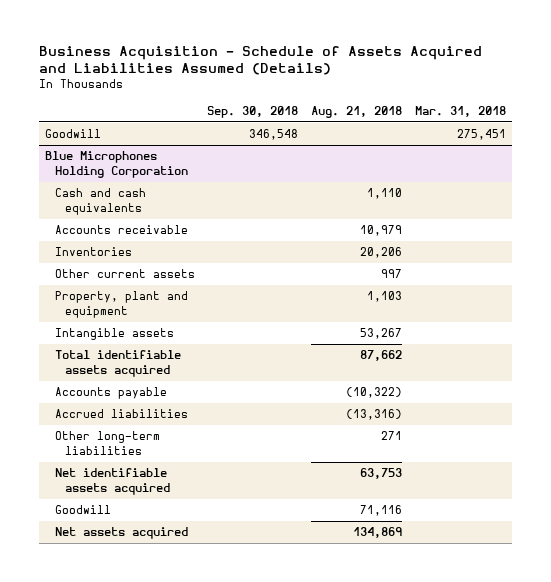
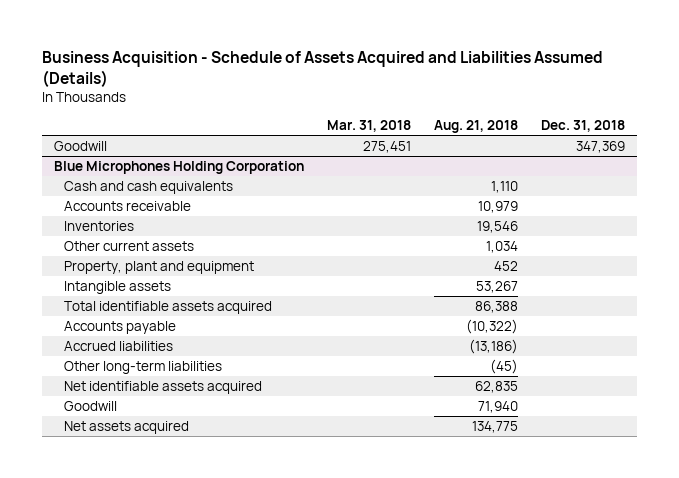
[207,105,299,118] Sep. 30, 2018 -> none
none -> [541,120,626,133] Dec. 31, 2018
[360,247,403,259] 20,206 -> [477,220,519,233] 19,546
[381,269,403,279] 997 -> [486,240,519,253] 1,034
[367,291,403,303] 1,103 -> [494,260,519,271] 452
[360,350,403,362] 87,662 -> [475,300,519,313] 86,388
[346,409,403,421] (13,316) -> [469,338,519,354] (13,186)
[381,431,403,441] 271 -> [490,358,519,374] (45)
[360,468,403,480] 63,753 -> [475,380,519,393] 62,835
[360,505,403,517] 71,116 -> [478,400,519,413] 71,940
[353,527,403,539] 134,869 -> [472,420,519,433] 134,775

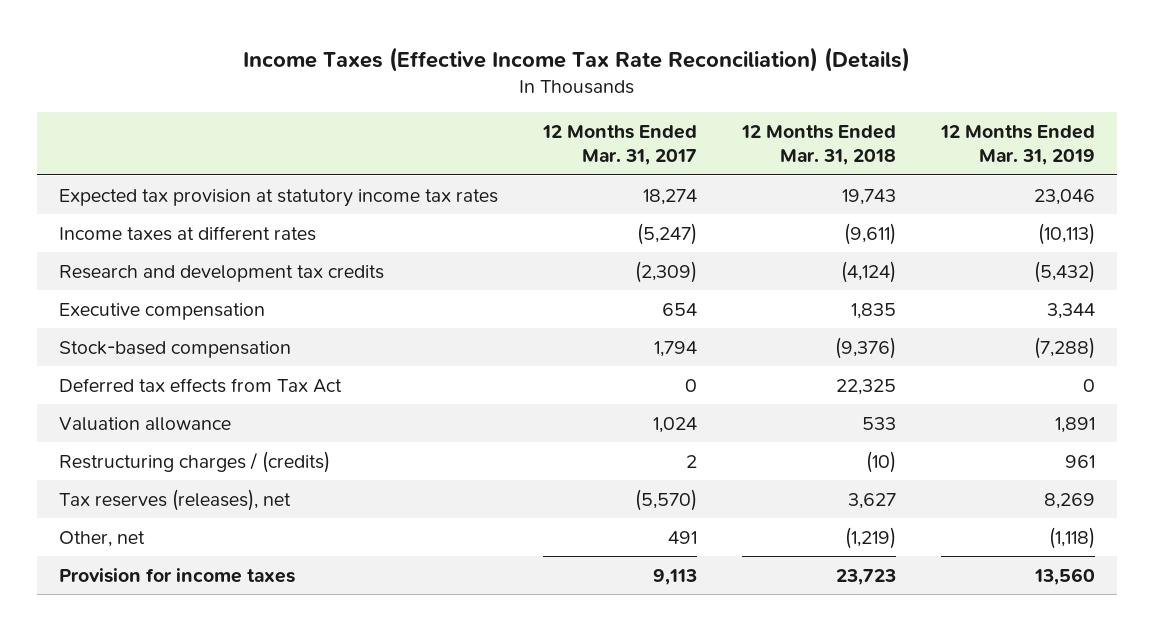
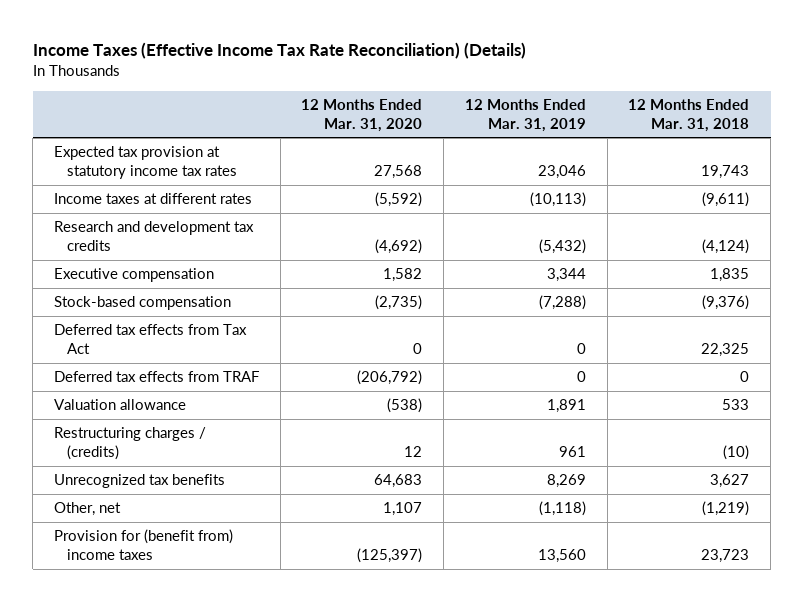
[542,124,698,166] 12 Months Ended Mar. 31, 2017 -> none
none -> [301,98,423,132] 12 Months Ended Mar. 31, 2020
none -> [53,371,259,383] Deferred tax effects from TRAF
[59,488,292,511] Tax reserves (releases), net -> [53,474,225,489] Unrecognized tax benefits
[59,567,296,583] Provision for income taxes -> [53,529,233,561] Provision for (benefit from) income taxes

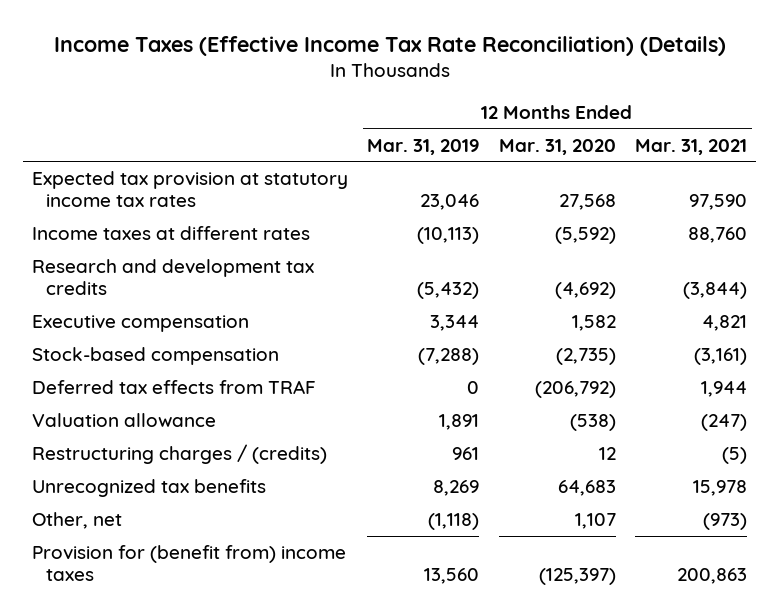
[628,98,750,132] 12 Months Ended Mar. 31, 2018 -> none
none -> [634,138,747,155] Mar. 31, 2021
[53,324,247,355] Deferred tax effects from Tax Act -> none

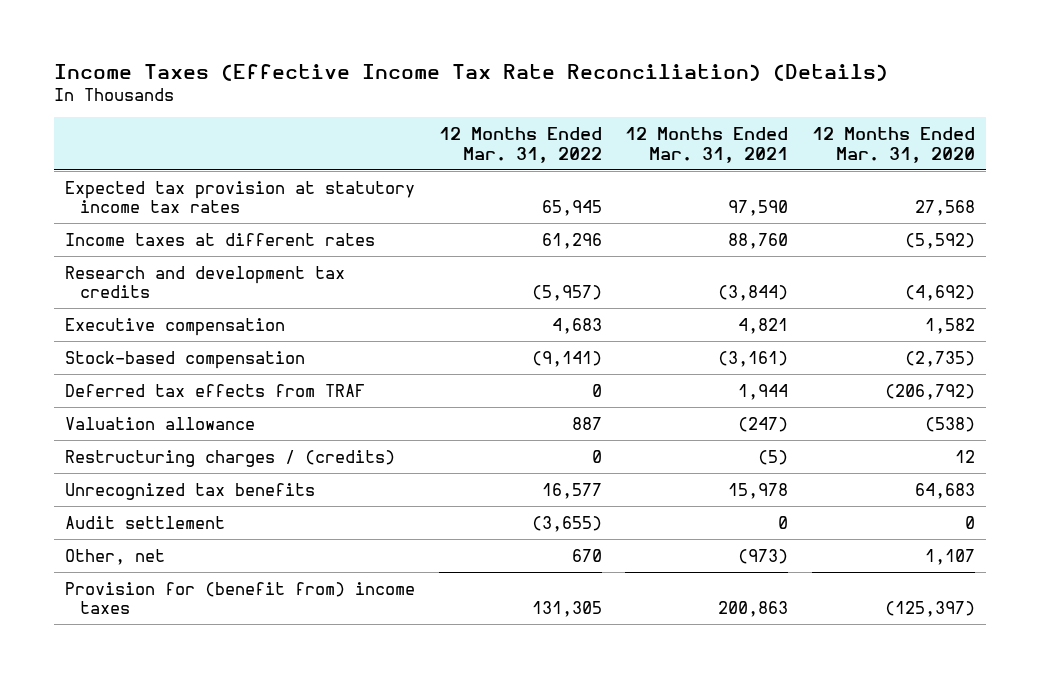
[367,138,480,155] Mar. 31, 2019 -> none
none -> [438,126,602,163] 12 Months Ended Mar. 31, 2022
none -> [65,515,226,529] Audit settlement

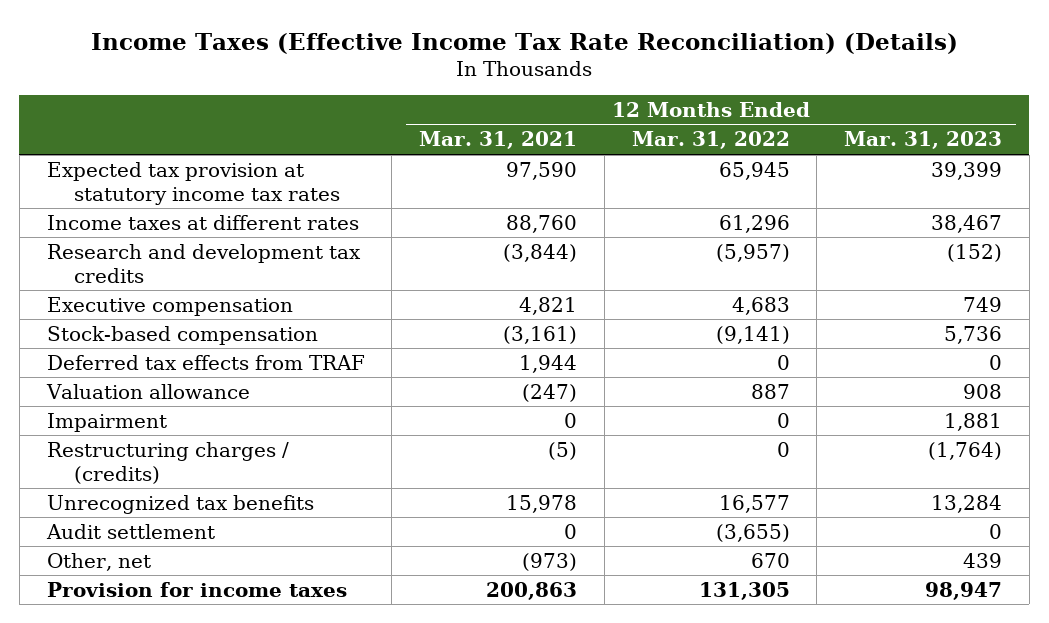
[811,126,975,163] 12 Months Ended Mar. 31, 2020 -> none
none -> [844,131,1003,150] Mar. 31, 2023
none -> [46,412,167,432] Impairment
[65,581,416,615] Provision for (benefit from) income taxes -> [46,581,347,597] Provision for income taxes

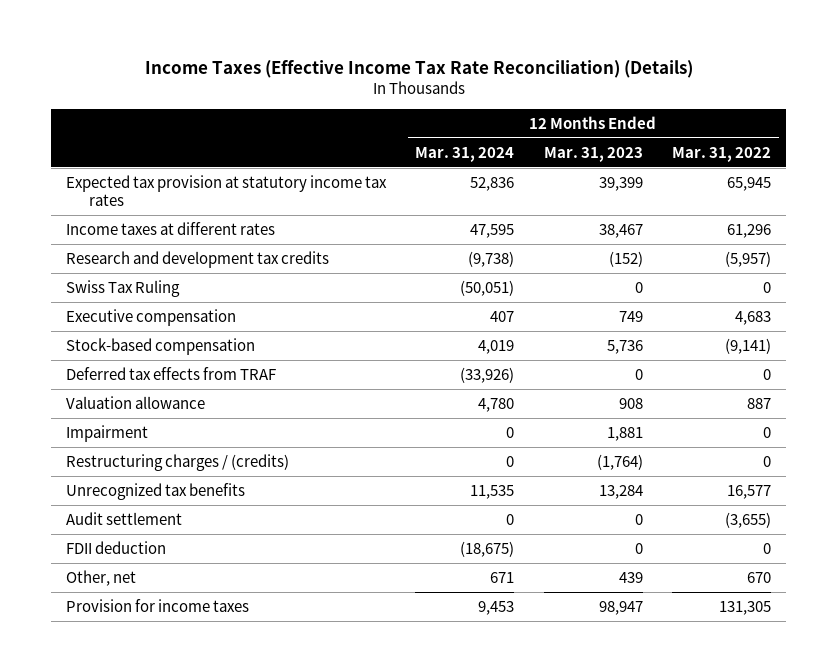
[419,131,578,150] Mar. 31, 2021 -> none
none -> [415,146,515,162] Mar. 31, 2024
none -> [65,279,180,297] Swiss Tax Ruling
none -> [65,540,166,554] FDII deduction

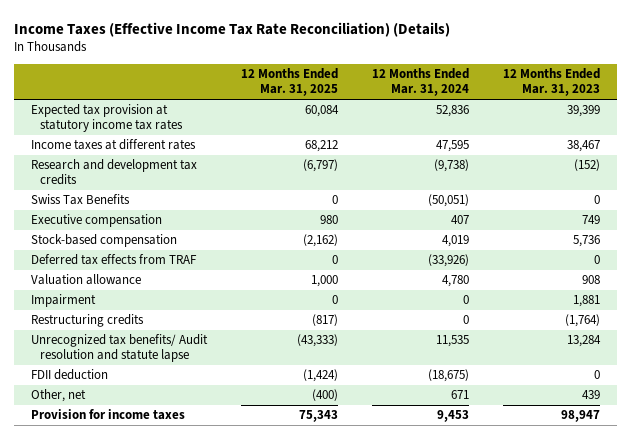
[672,146,772,162] Mar. 31, 2022 -> none
none -> [240,68,338,97] 12 Months Ended Mar. 31, 2025
[65,279,180,297] Swiss Tax Ruling -> [30,194,130,206] Swiss Tax Benefits
[65,511,182,525] Audit settlement -> none
[65,453,289,471] Restructuring charges / (credits) -> [30,314,144,328] Restructuring credits
[65,482,245,500] Unrecognized tax benefits -> [30,334,208,363] Unrecognized tax benefits/ Audit resolution and statute lapse

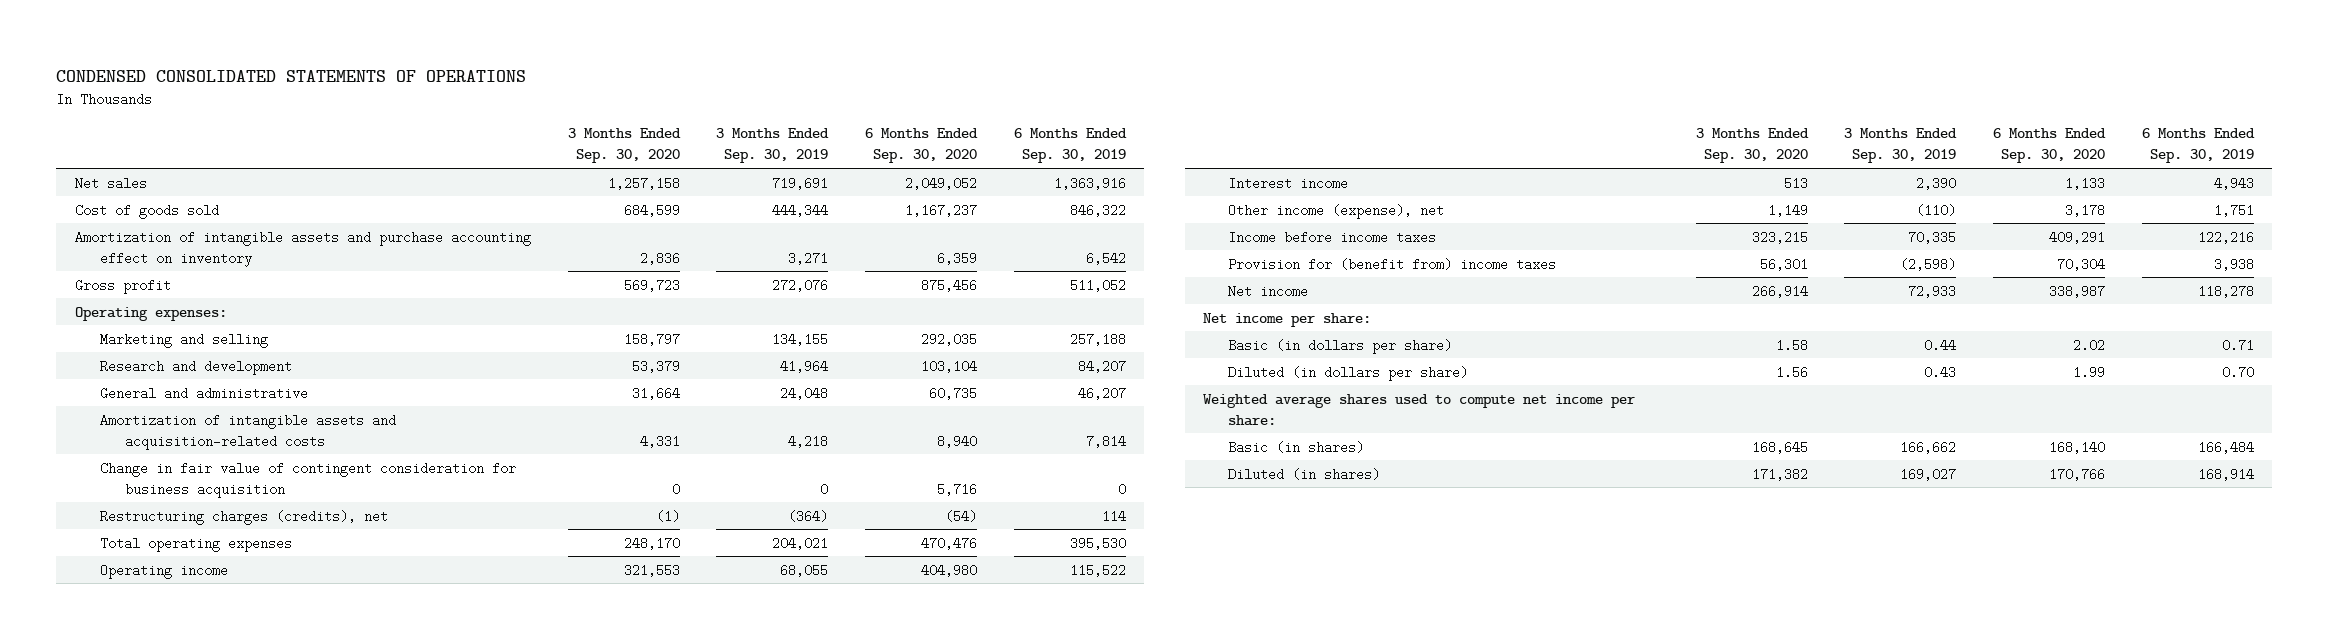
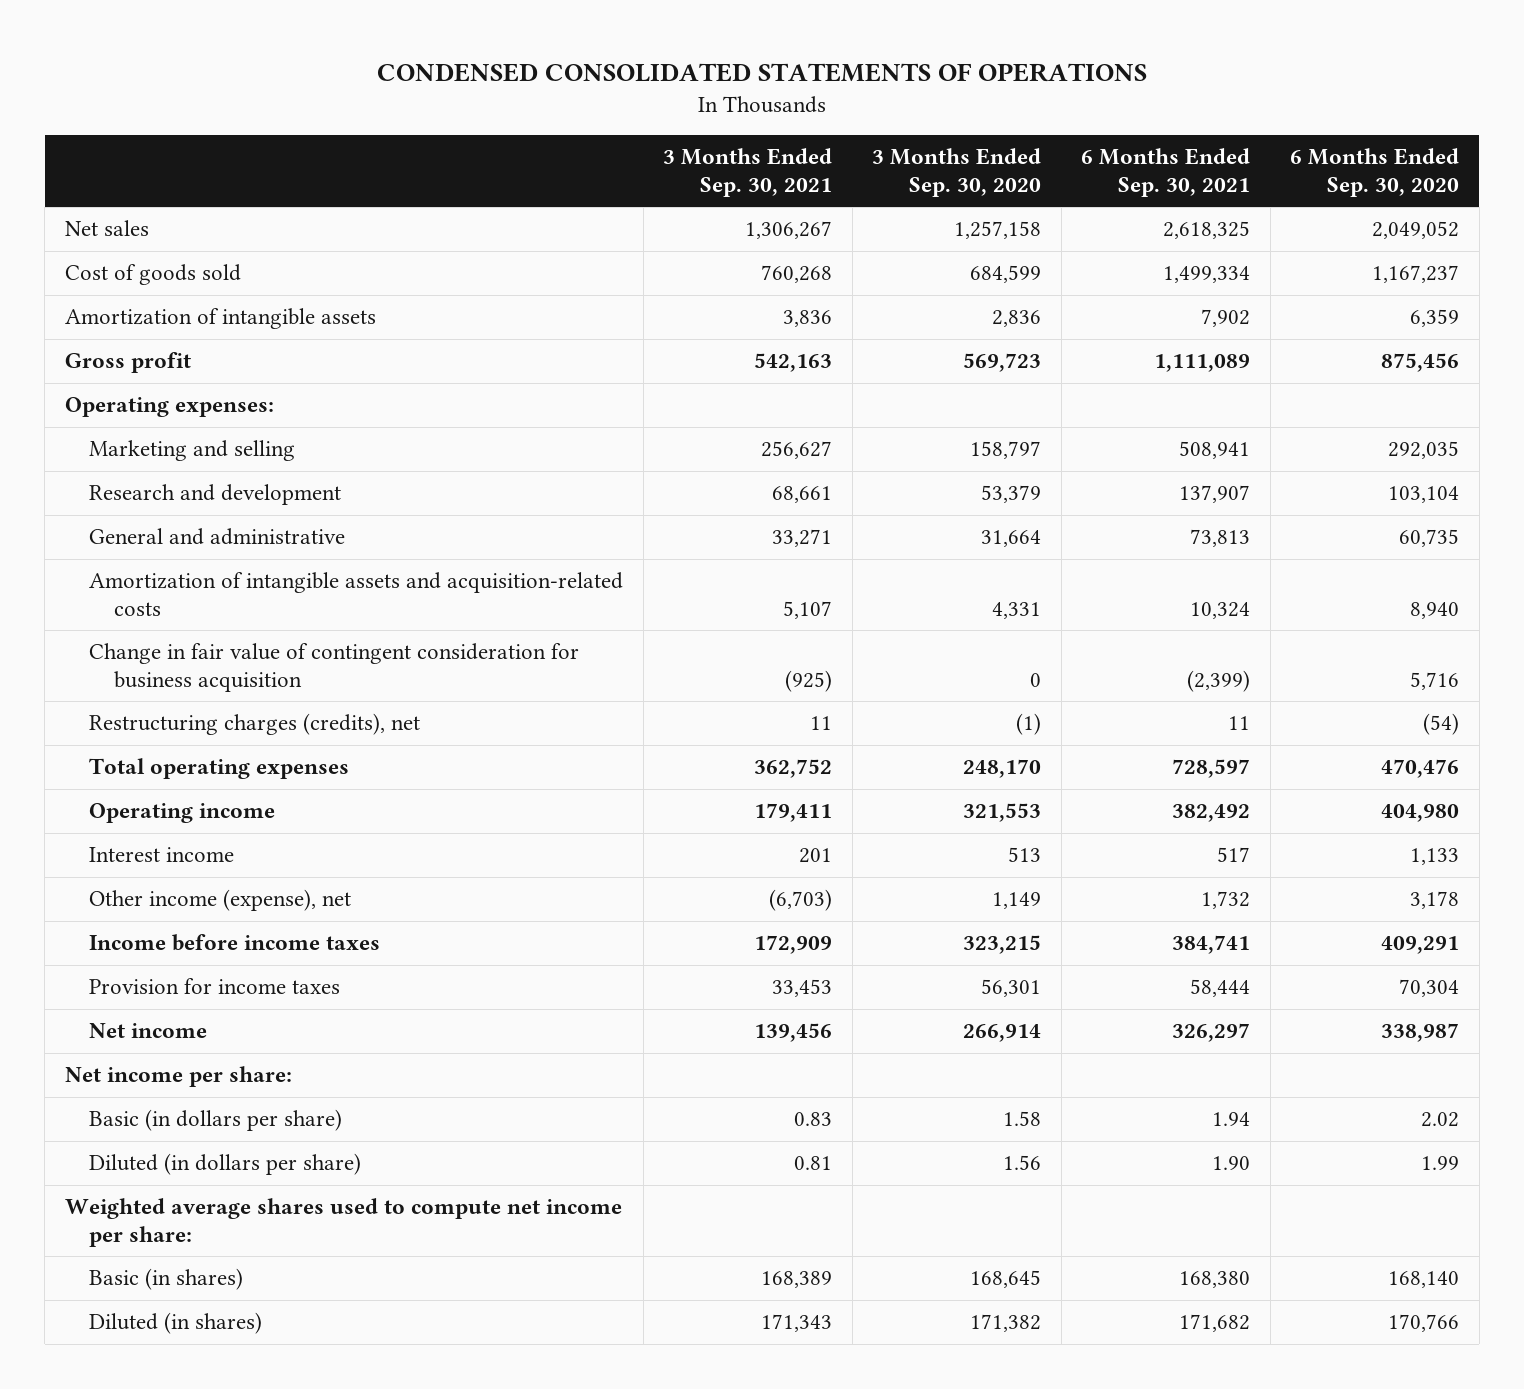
[716,128,830,164] 3 Months Ended Sep. 30, 2019 -> none
[1013,128,1127,164] 6 Months Ended Sep. 30, 2019 -> none
none -> [663,148,833,197] 3 Months Ended Sep. 30, 2021
none -> [1081,148,1251,197] 6 Months Ended Sep. 30, 2021
[74,230,531,267] Amortization of intangible assets and purchase accounting effect on inventory -> [64,308,376,330] Amortization of intangible assets
[1228,257,1557,271] Provision for (benefit from) income taxes -> [89,978,341,995] Provision for income taxes

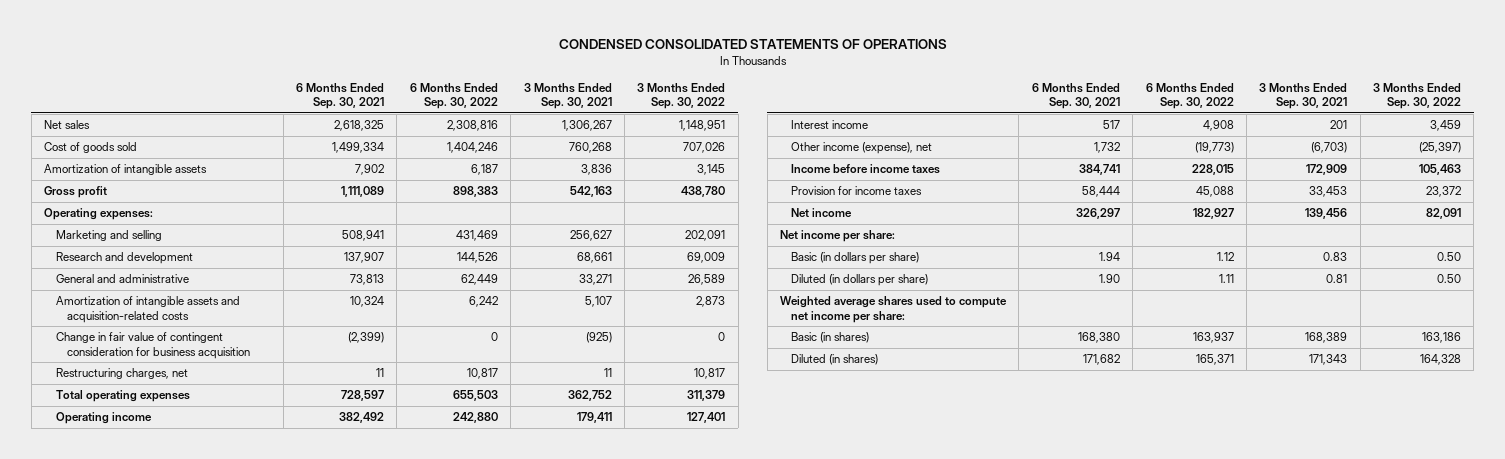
[872,148,1042,197] 3 Months Ended Sep. 30, 2020 -> none
[1290,148,1460,197] 6 Months Ended Sep. 30, 2020 -> none
none -> [409,82,498,110] 6 Months Ended Sep. 30, 2022
none -> [637,82,726,110] 3 Months Ended Sep. 30, 2022
[89,713,421,736] Restructuring charges (credits), net -> [55,368,188,380] Restructuring charges, net

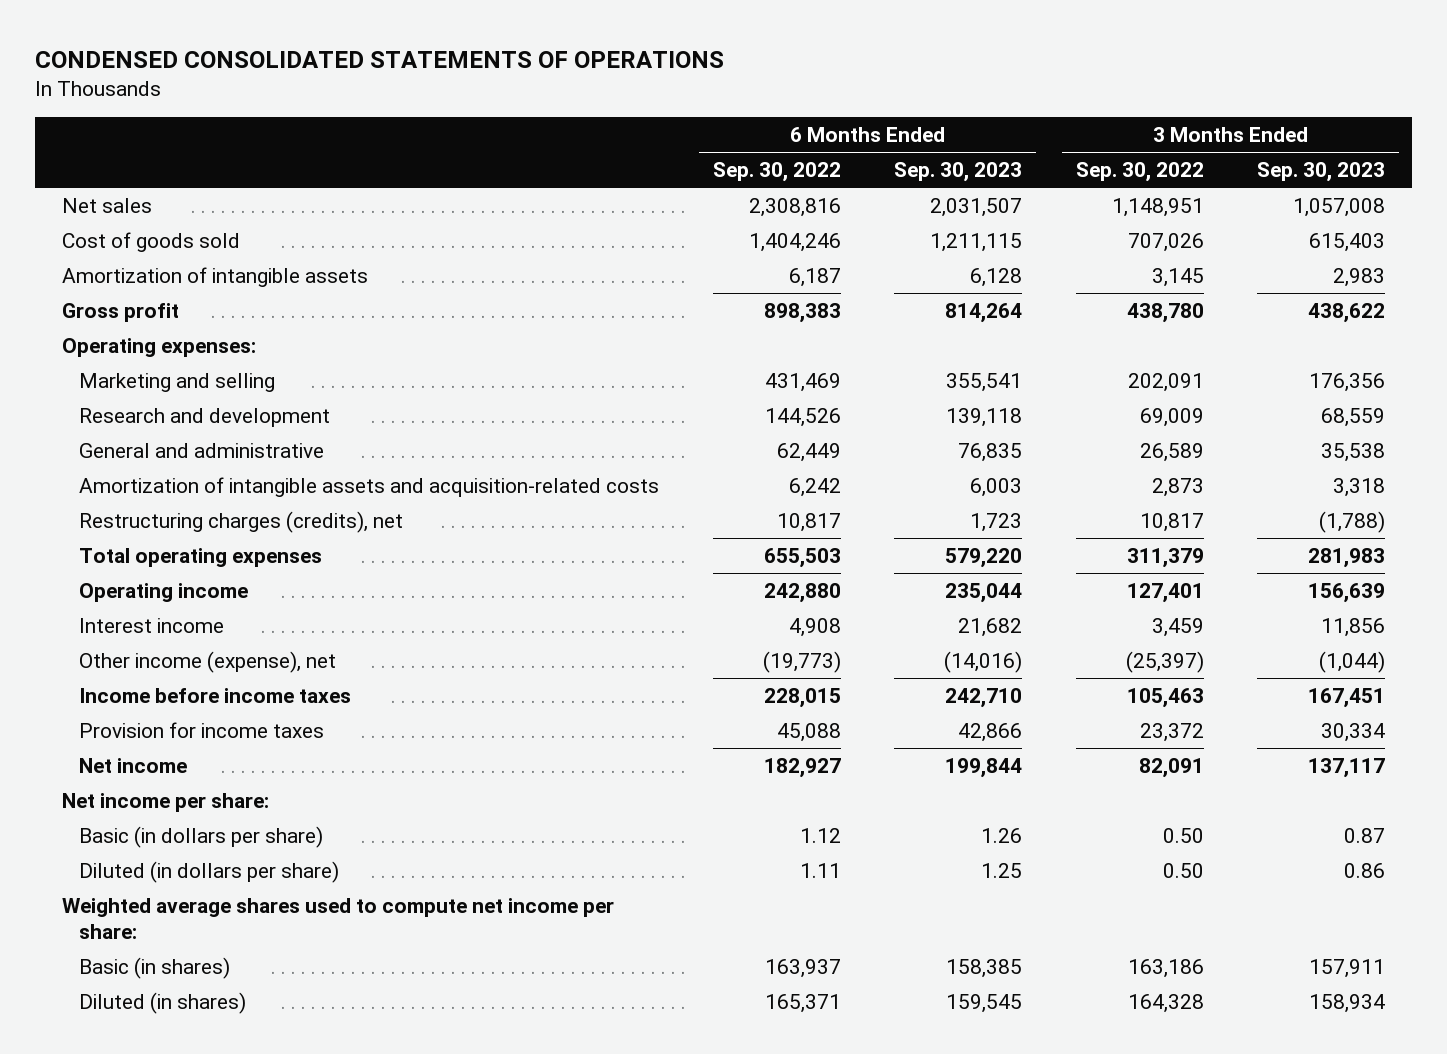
[296,82,385,110] 6 Months Ended Sep. 30, 2021 -> none
[523,82,612,110] 3 Months Ended Sep. 30, 2021 -> none
none -> [894,162,1023,183] Sep. 30, 2023
none -> [1257,162,1386,183] Sep. 30, 2023
[55,332,251,359] Change in fair value of contingent consideration for business acquisition -> none
[55,368,188,380] Restructuring charges, net -> [79,511,404,534] Restructuring charges (credits), net

